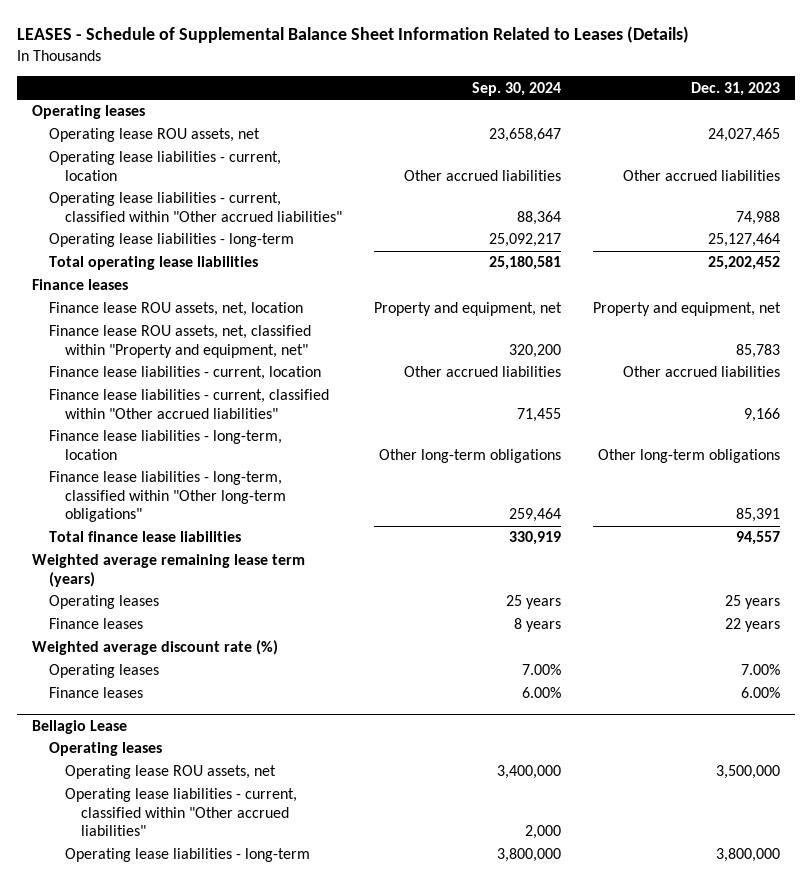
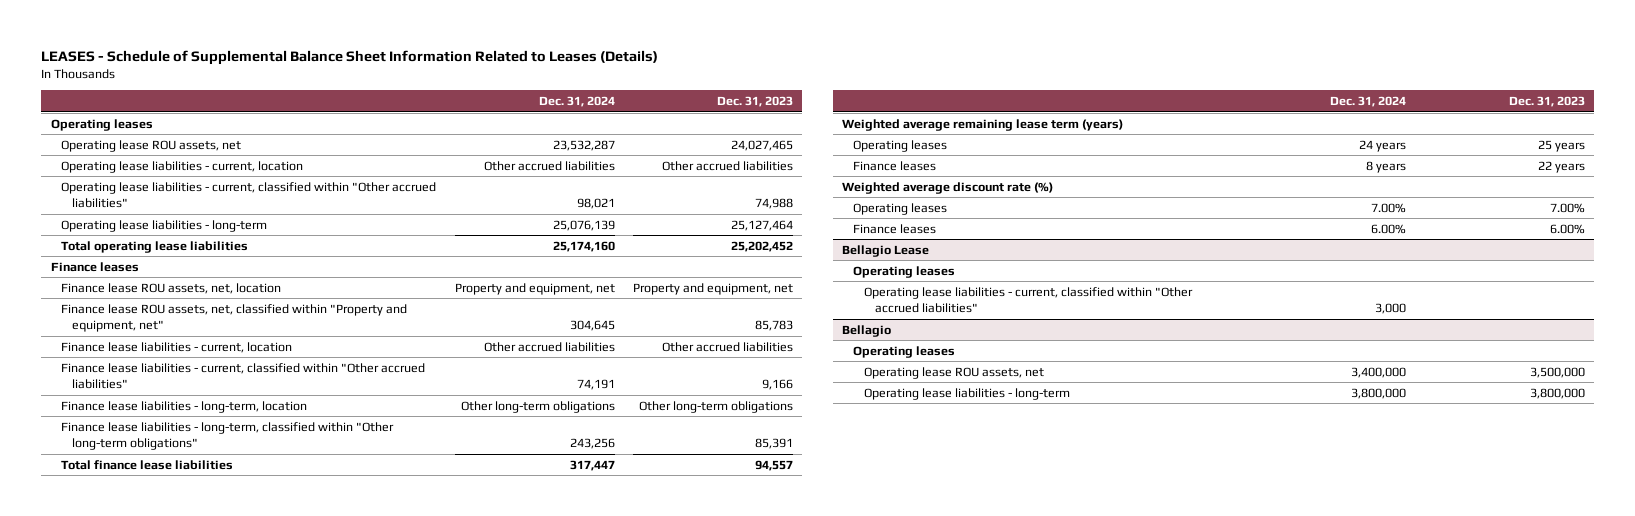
[471,81,561,96] Sep. 30, 2024 -> none
none -> [538,96,615,108] Dec. 31, 2024
[64,765,276,780] Operating lease ROU assets, net -> none
none -> [842,324,892,337] Bellagio
none -> [853,345,956,358] Operating leases
none -> [863,366,1044,379] Operating lease ROU assets, net

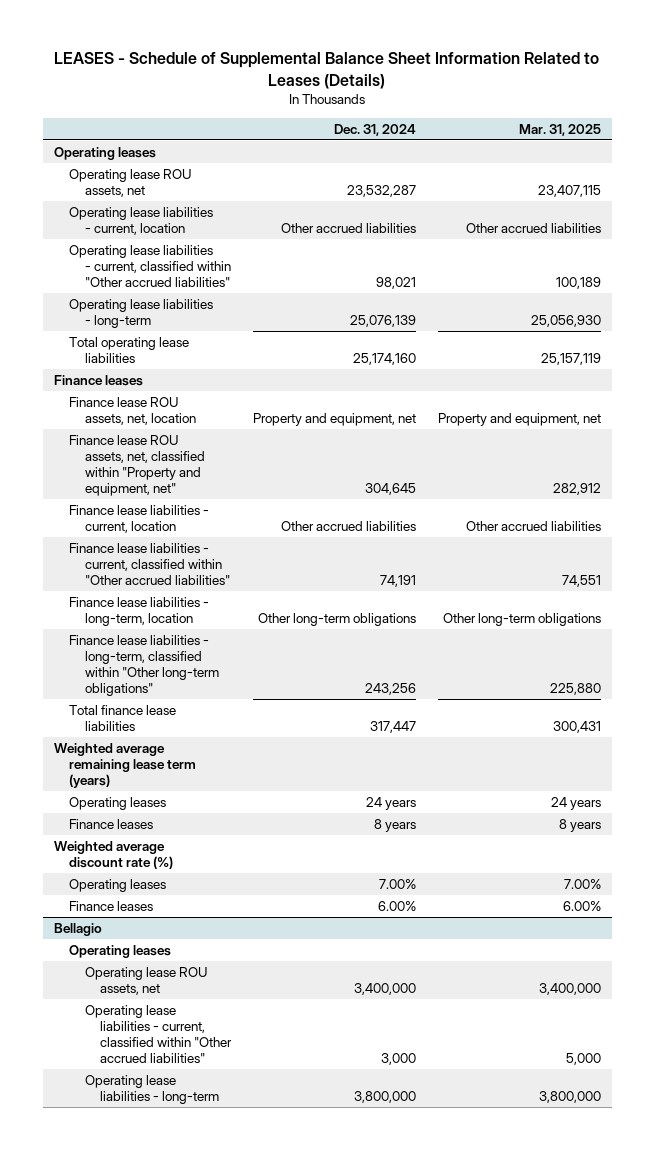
[716,96,793,108] Dec. 31, 2023 -> none
none -> [518,123,601,136] Mar. 31, 2025
[842,244,930,257] Bellagio Lease -> none
[853,265,956,278] Operating leases -> none
[863,286,1193,313] Operating lease liabilities - current, classified within "Other accrued liabilities" -> none
none -> [84,1004,233,1064] Operating lease liabilities - current, classified within "Other accrued liabilities"

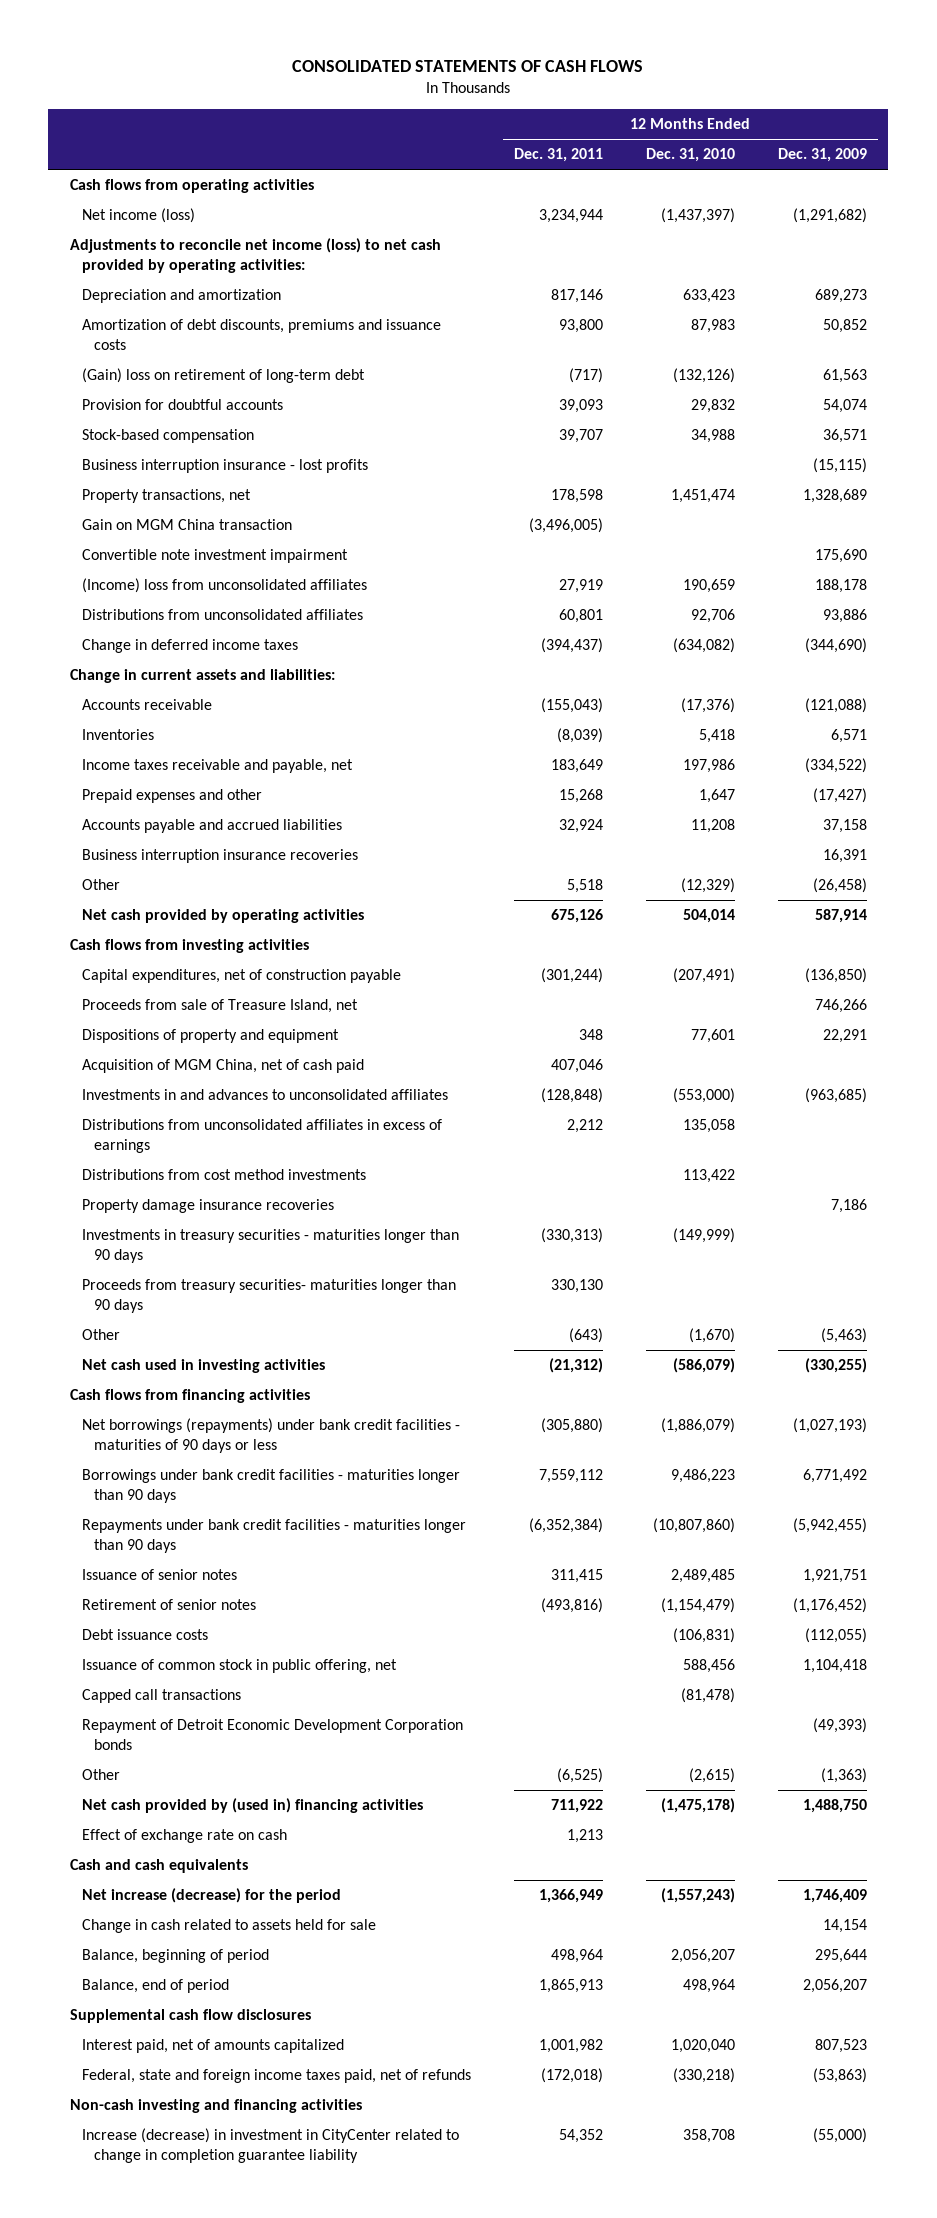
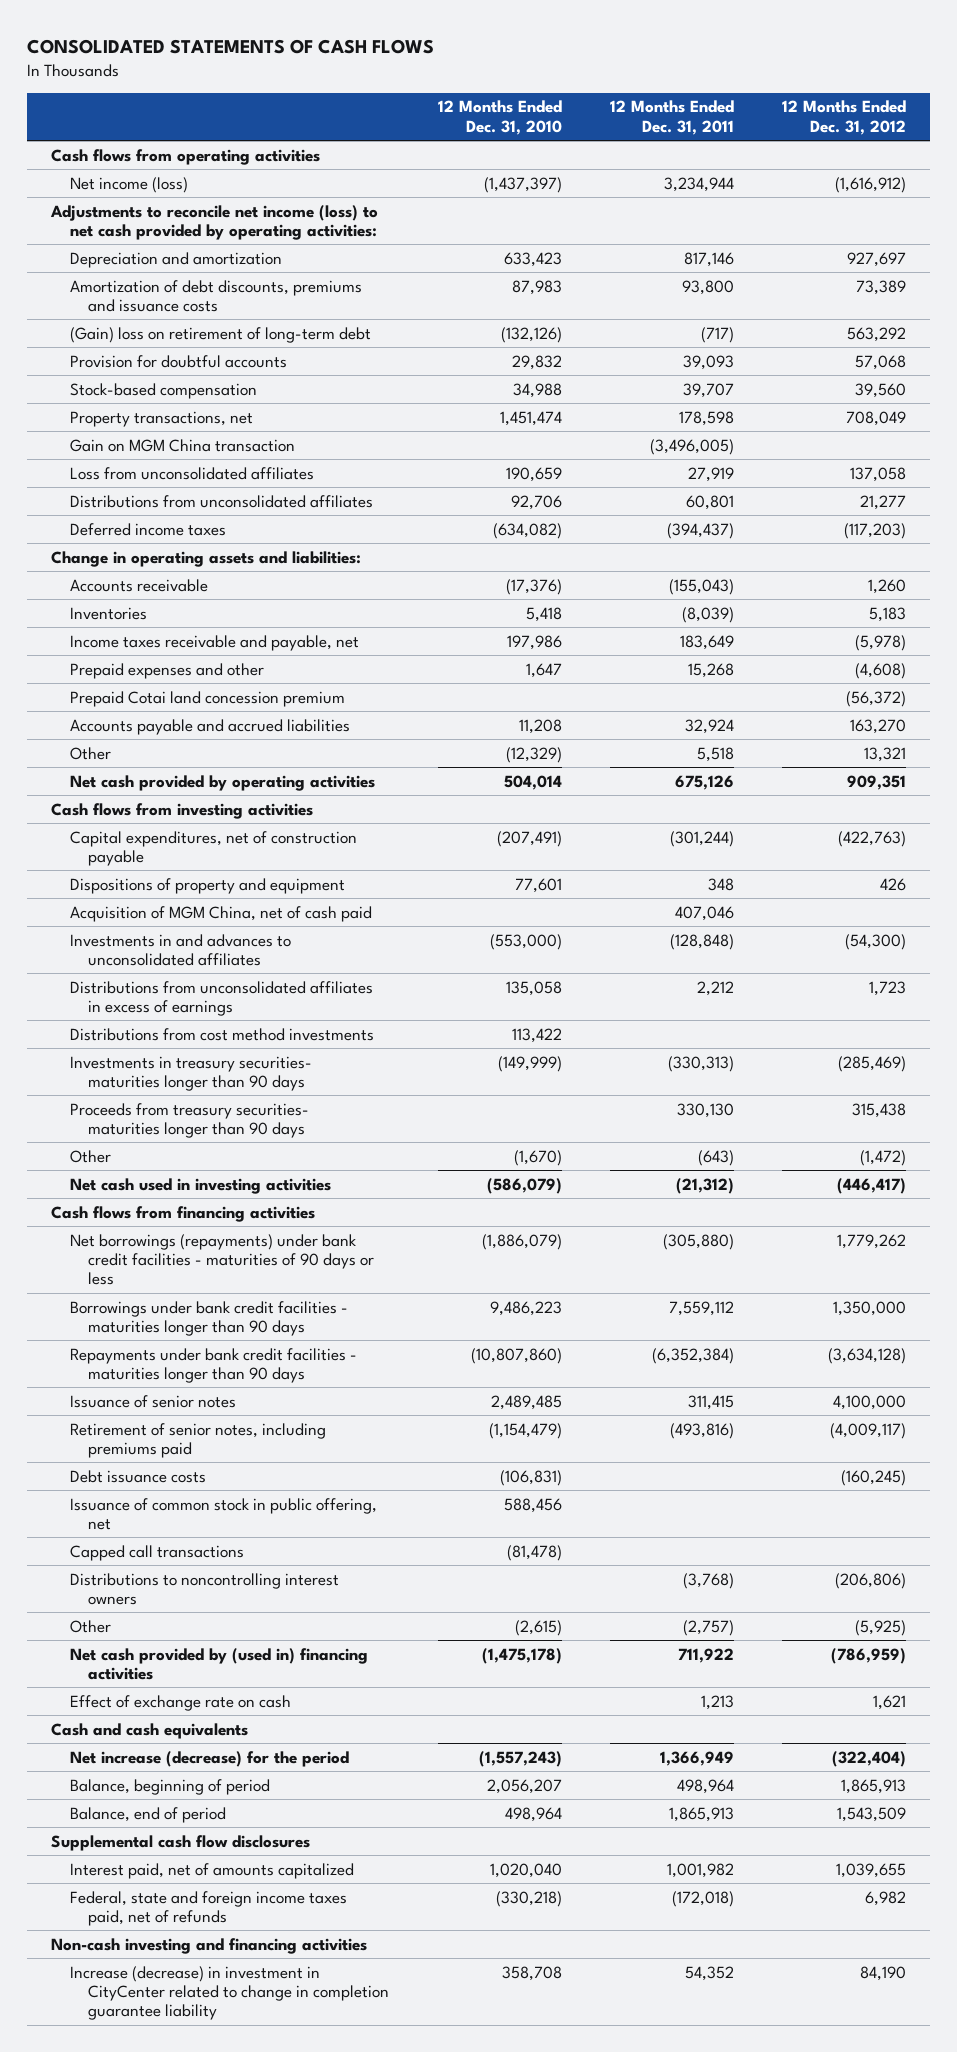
[777,148,867,163] Dec. 31, 2009 -> none
none -> [782,100,907,135] 12 Months Ended Dec. 31, 2012
[81,459,368,474] Business interruption insurance - lost profits -> none
[81,549,348,564] Convertible note investment impairment -> none
[81,578,367,594] (Income) loss from unconsolidated affiliates -> [69,466,314,480] Loss from unconsolidated affiliates
[81,639,298,654] Change in deferred income taxes -> [69,522,226,536] Deferred income taxes
[69,669,335,684] Change in current assets and liabilities: -> [51,550,362,567] Change in operating assets and liabilities:
none -> [69,690,345,707] Prepaid Cotai land concession premium
[81,849,358,864] Business interruption insurance recoveries -> none
[81,999,358,1014] Proceeds from sale of Treasure Island, net -> none
[81,1199,334,1214] Property damage insurance recoveries -> none
[81,1229,459,1263] Investments in treasury securities - maturities longer than 90 days -> [69,1055,312,1092] Investments in treasury securities- maturities longer than 90 days
[81,1599,256,1611] Retirement of senior notes -> [69,1422,326,1459] Retirement of senior notes, including premiums paid
[81,1719,463,1750] Repayment of Detroit Economic Development Corporation bonds -> none
none -> [69,1572,339,1606] Distributions to noncontrolling interest owners
[556,1768,603,1784] (6,525) -> [682,1619,734,1636] (2,757)
[81,1919,376,1934] Change in cash related to assets held for sale -> none

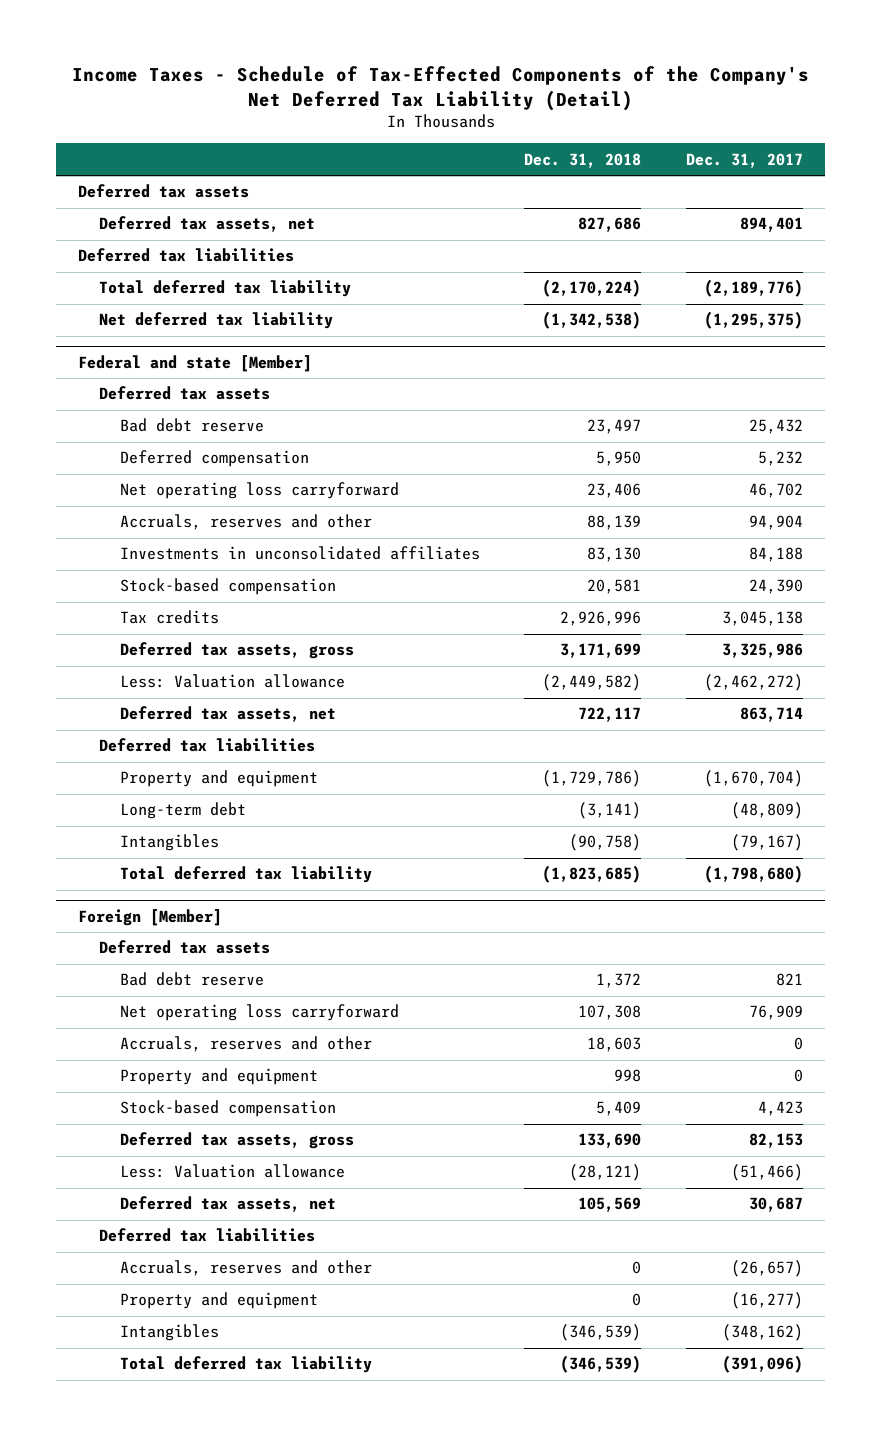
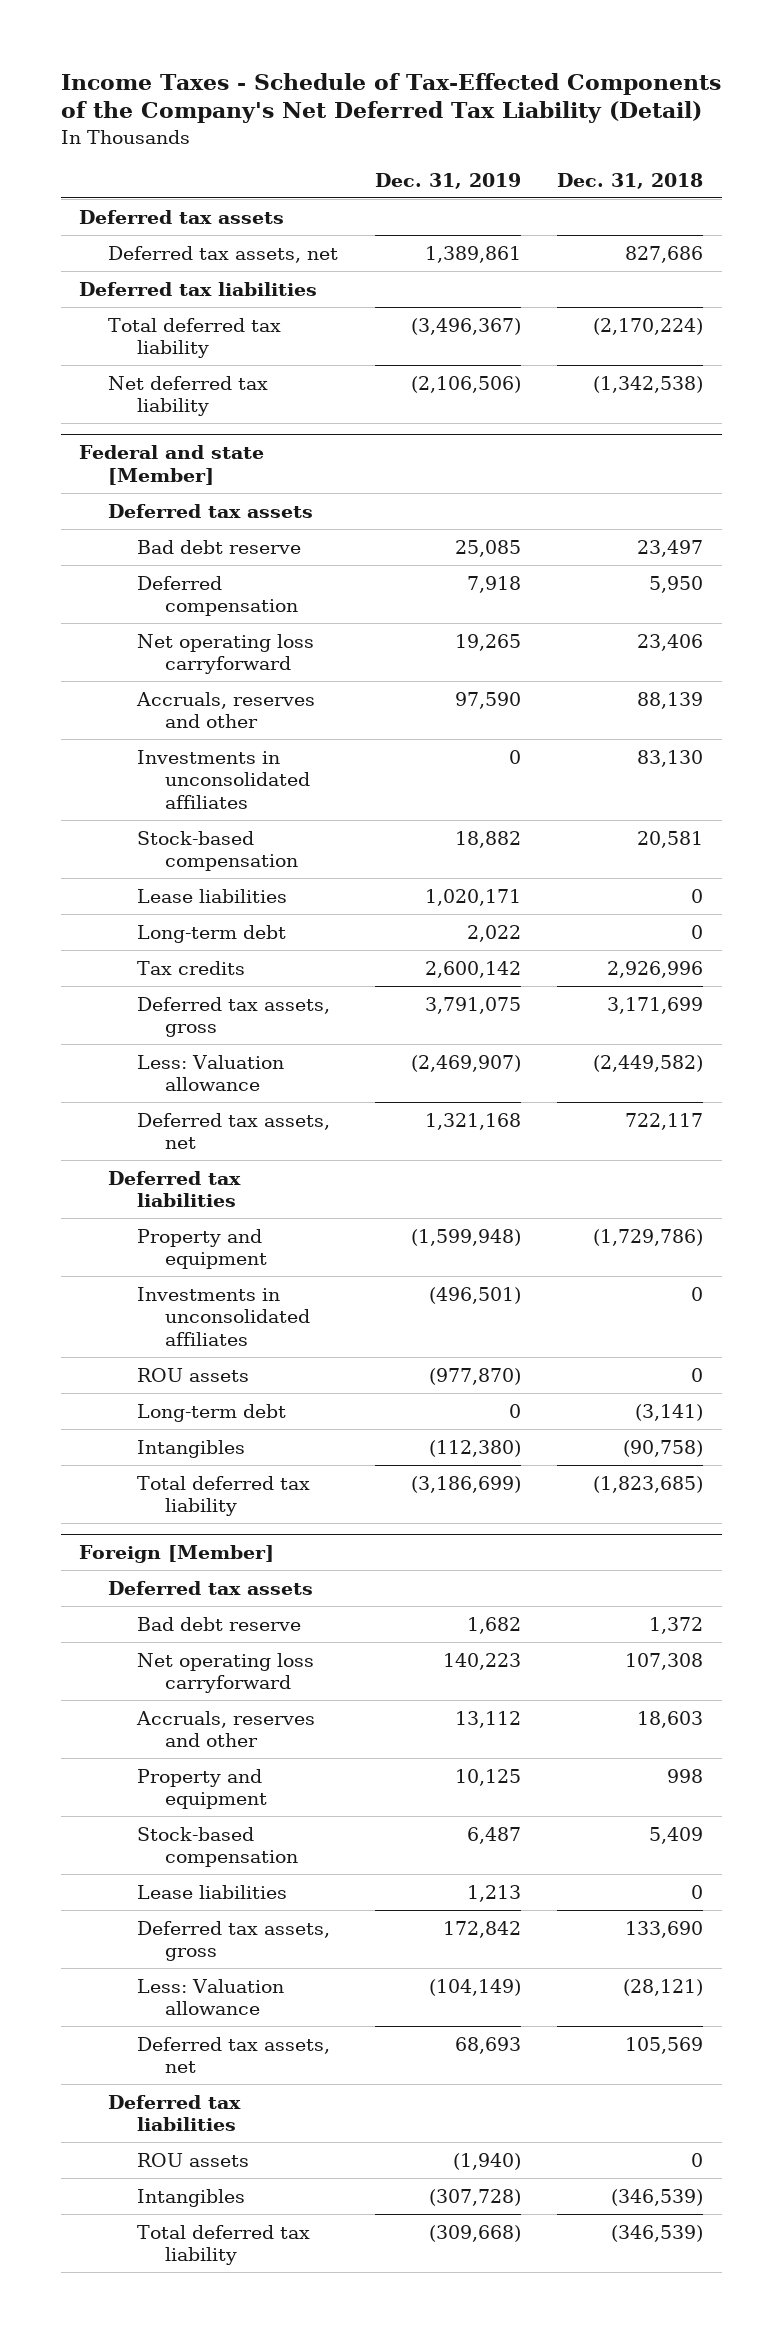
[685,152,803,168] Dec. 31, 2017 -> none
none -> [374,172,521,189] Dec. 31, 2019
none -> [136,888,287,903] Lease liabilities
none -> [136,924,286,943] Long-term debt
none -> [136,1286,311,1346] Investments in unconsolidated affiliates
none -> [136,1367,249,1382] ROU assets
none -> [136,1884,287,1899] Lease liabilities
[119,1260,372,1277] Accruals, reserves and other -> none
[119,1292,318,1310] Property and equipment -> none
none -> [136,2152,249,2167] ROU assets

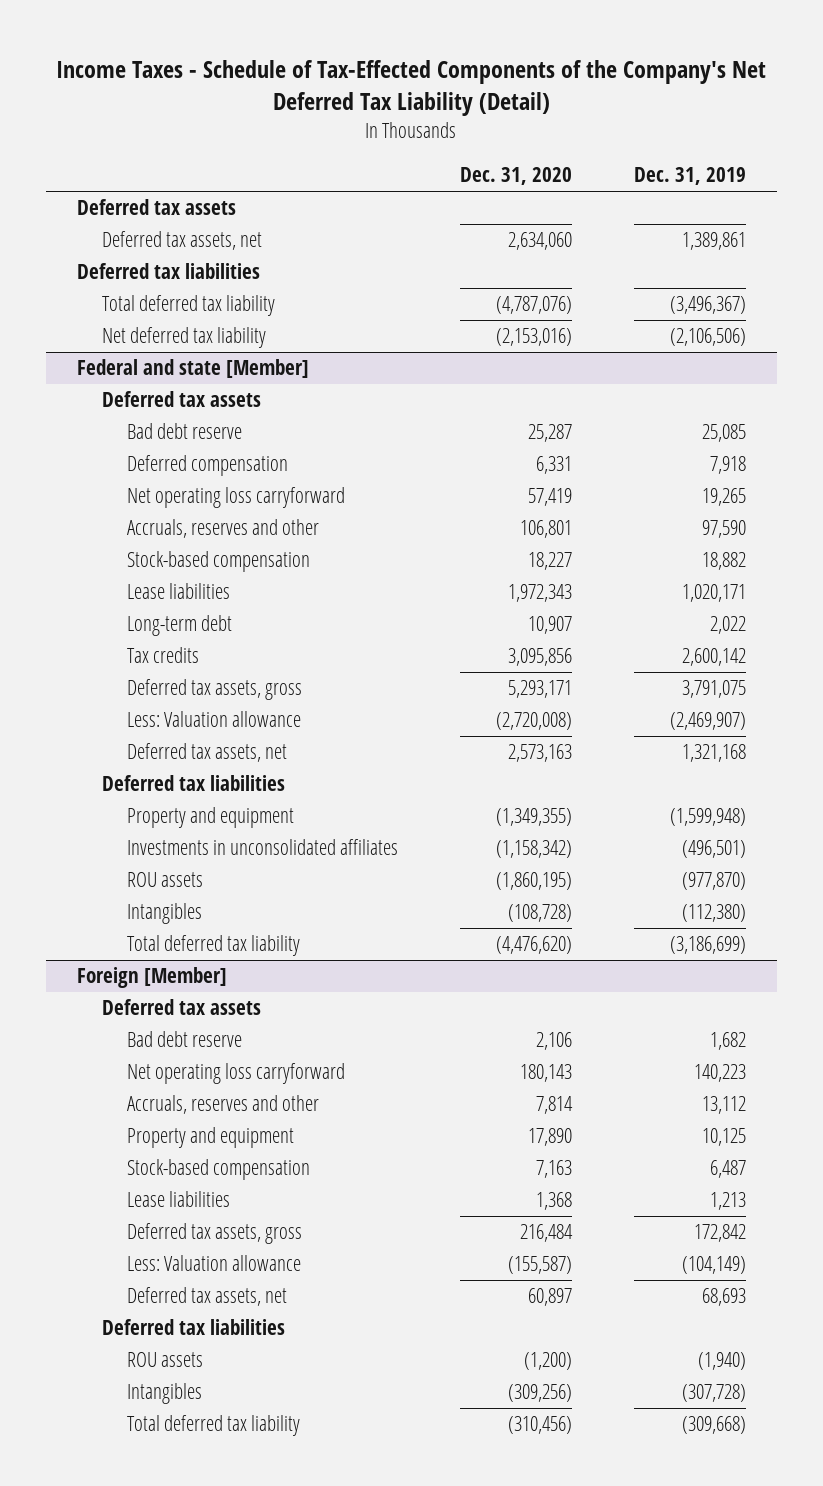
[557,172,704,189] Dec. 31, 2018 -> none
none -> [459,167,572,186] Dec. 31, 2020
[136,749,311,809] Investments in unconsolidated affiliates -> none
[136,1403,286,1422] Long-term debt -> none

